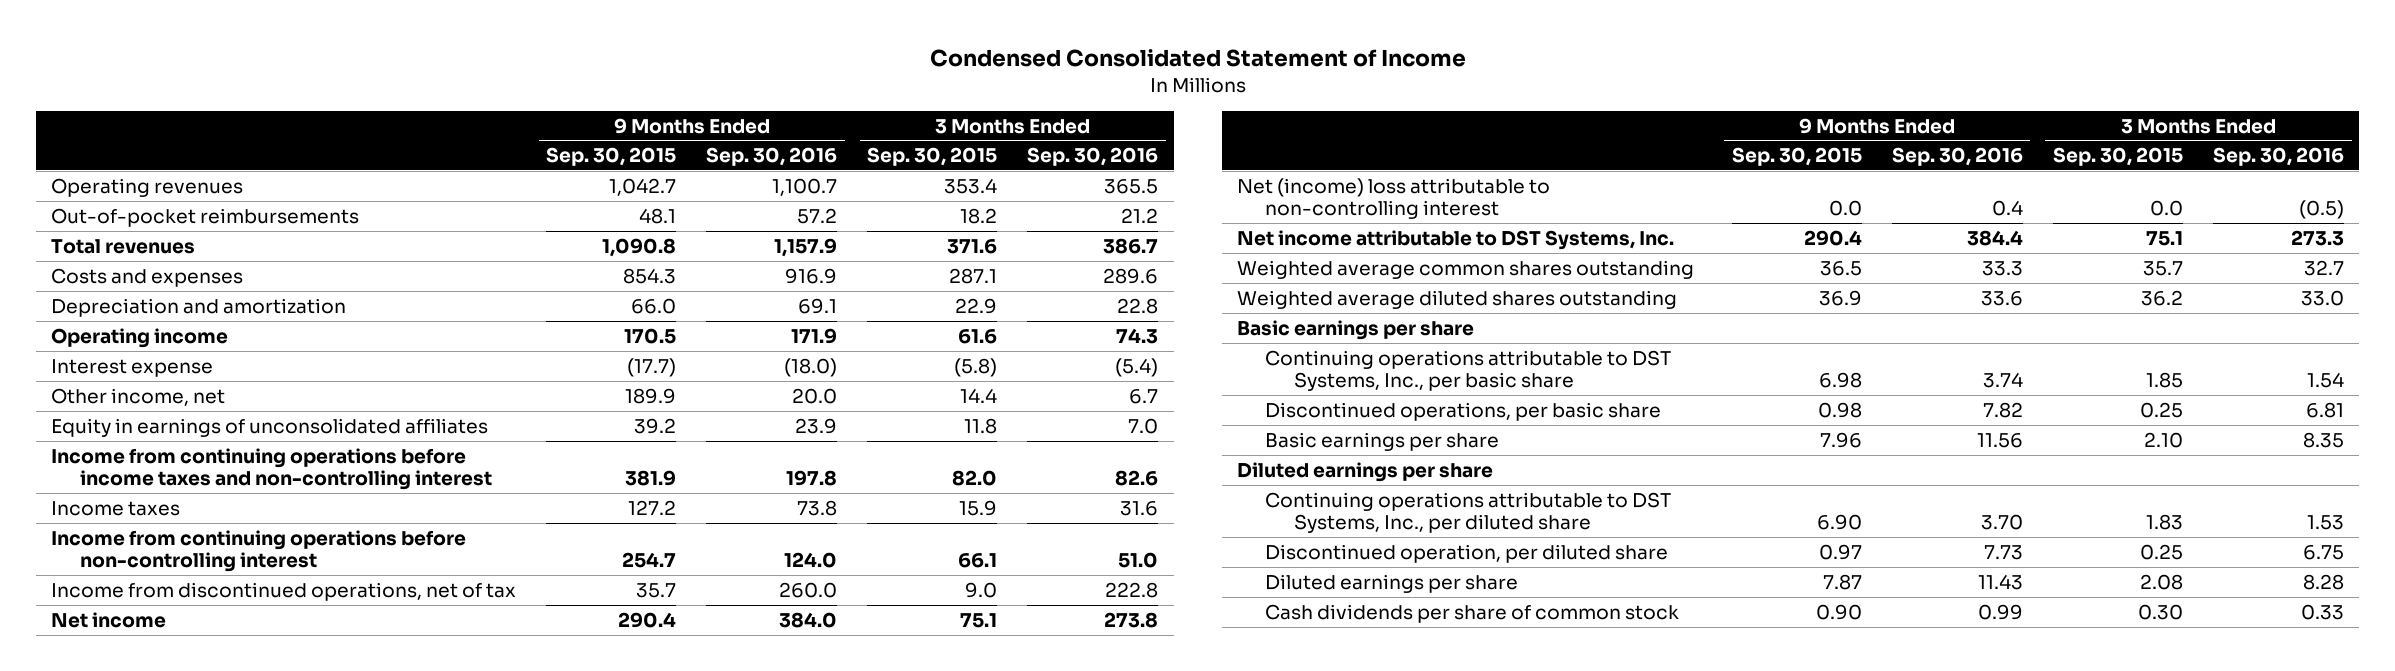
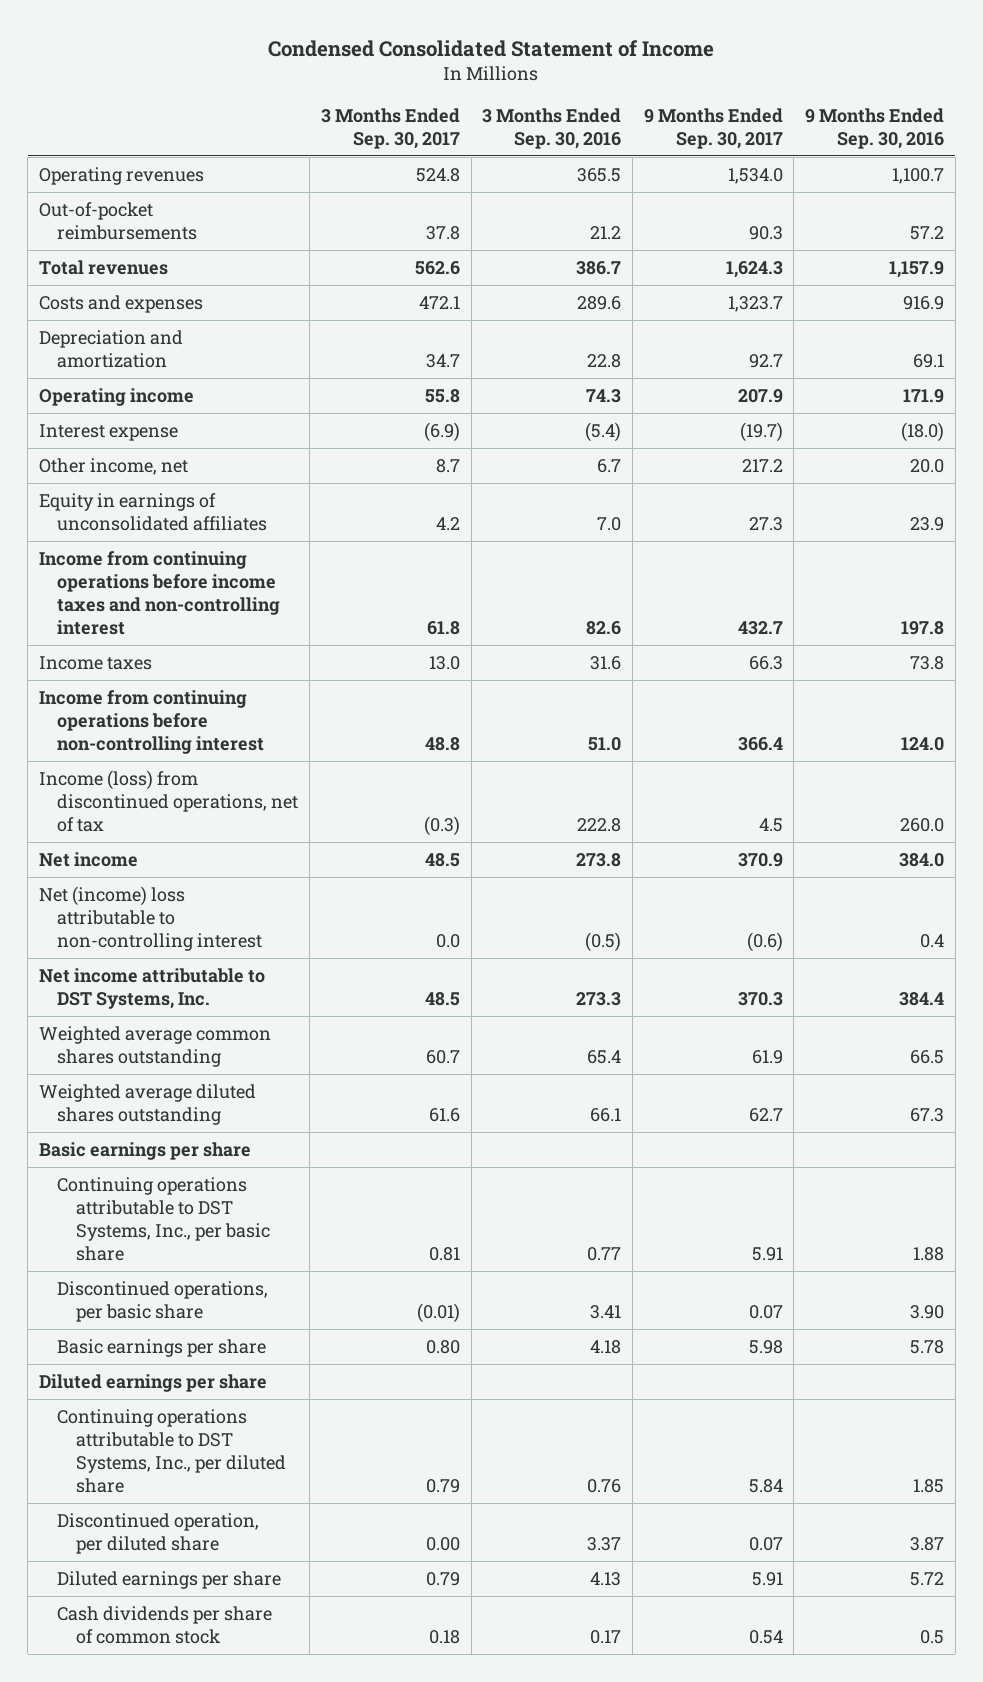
[546,147,677,167] Sep. 30, 2015 -> none
[867,147,998,167] Sep. 30, 2015 -> none
none -> [320,107,460,149] 3 Months Ended Sep. 30, 2017
none -> [643,107,783,149] 9 Months Ended Sep. 30, 2017
[51,581,517,601] Income from discontinued operations, net of tax -> [38,769,299,832] Income (loss) from discontinued operations, net of tax
[1981,260,2023,276] 33.3 -> [910,1049,945,1064] 66.5
[2304,259,2345,276] 32.7 -> [587,1049,622,1064] 65.4
[1980,290,2023,306] 33.6 -> [910,1107,945,1122] 67.3
[2301,289,2345,306] 33.0 -> [590,1107,622,1122] 66.1
[1982,372,2023,389] 3.74 -> [913,1246,945,1261] 1.88
[2307,372,2345,389] 1.54 -> [587,1246,622,1261] 0.77
[1982,401,2023,418] 7.82 -> [910,1304,945,1319] 3.90
[2306,401,2345,418] 6.81 -> [590,1304,622,1319] 3.41
[1976,432,2023,448] 11.56 -> [910,1339,945,1354] 5.78
[2303,431,2345,448] 8.35 -> [590,1339,622,1354] 4.18
[1980,514,2023,531] 3.70 -> [913,1478,945,1493] 1.85
[2307,515,2345,531] 1.53 -> [587,1478,622,1493] 0.76
[1983,544,2023,560] 7.73 -> [910,1536,945,1551] 3.87
[2303,544,2345,560] 6.75 -> [587,1536,622,1551] 3.37
[1977,573,2023,590] 11.43 -> [910,1571,945,1586] 5.72
[2303,573,2345,590] 8.28 -> [590,1571,622,1586] 4.13
[1977,603,2023,620] 0.99 -> [920,1629,945,1644] 0.5
[2301,603,2345,620] 0.33 -> [590,1629,622,1644] 0.17

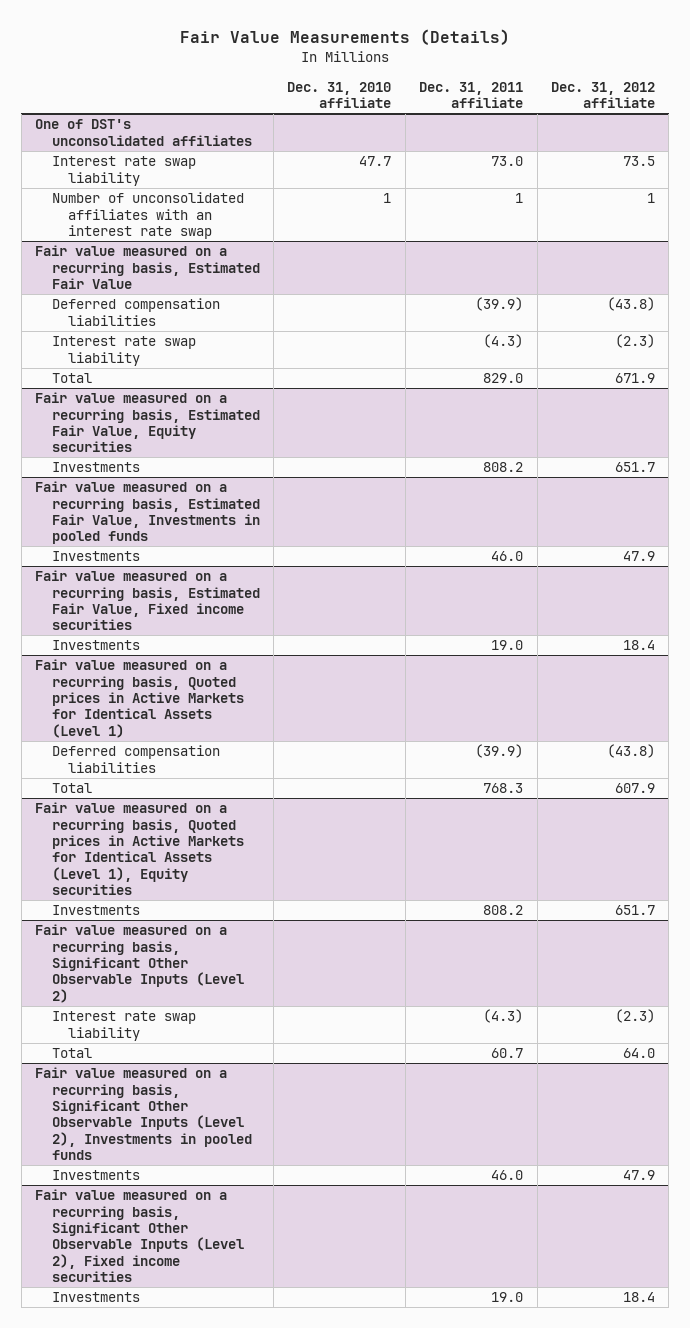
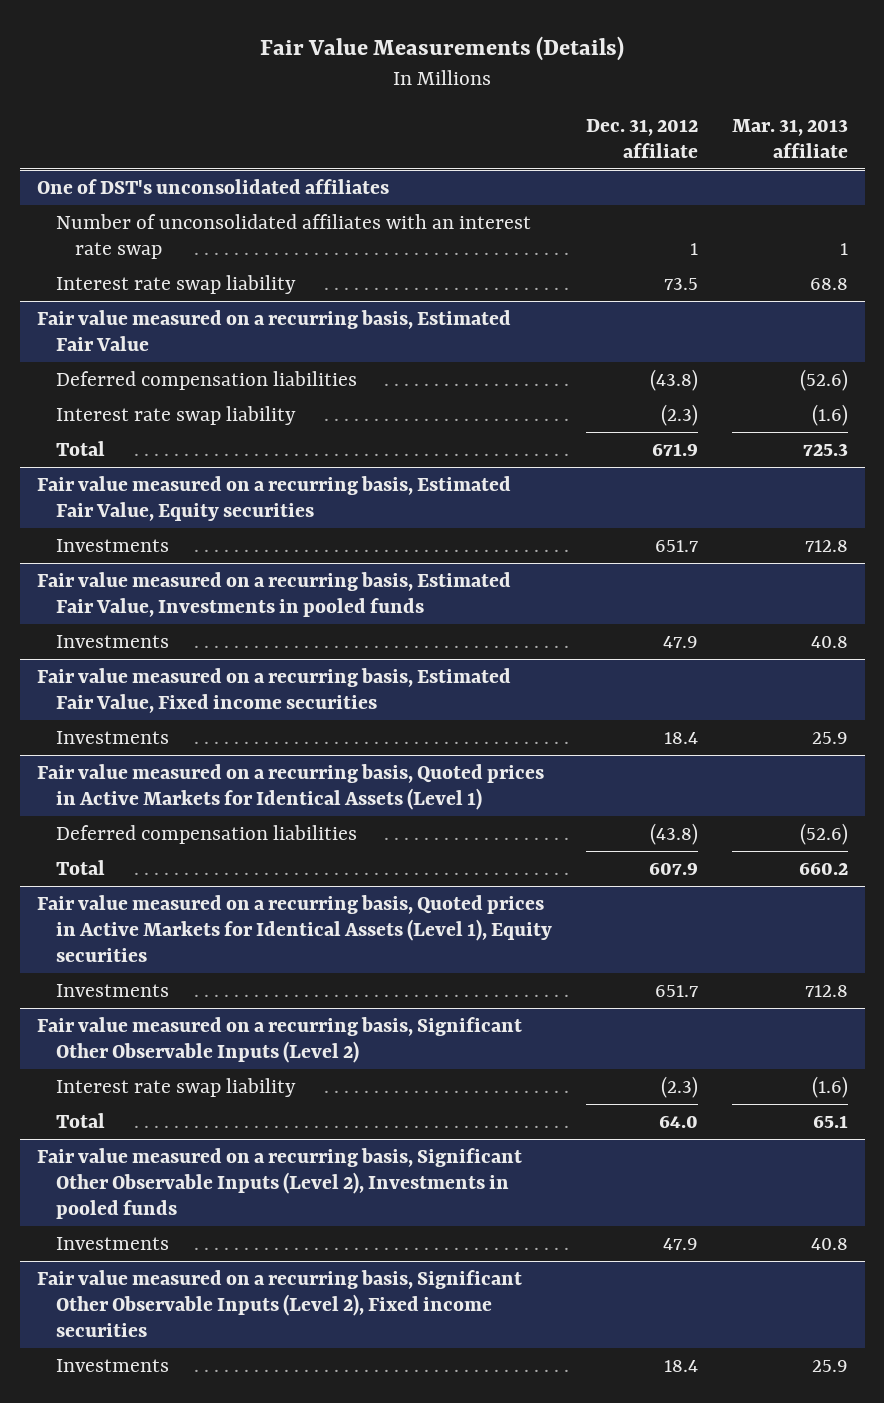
[287,81,392,109] Dec. 31, 2010 affiliate -> none
[419,81,524,109] Dec. 31, 2011 affiliate -> none
none -> [731,118,848,159] Mar. 31, 2013 affiliate
[51,156,196,186] Interest rate swap liability -> [55,274,296,294] Interest rate swap liability

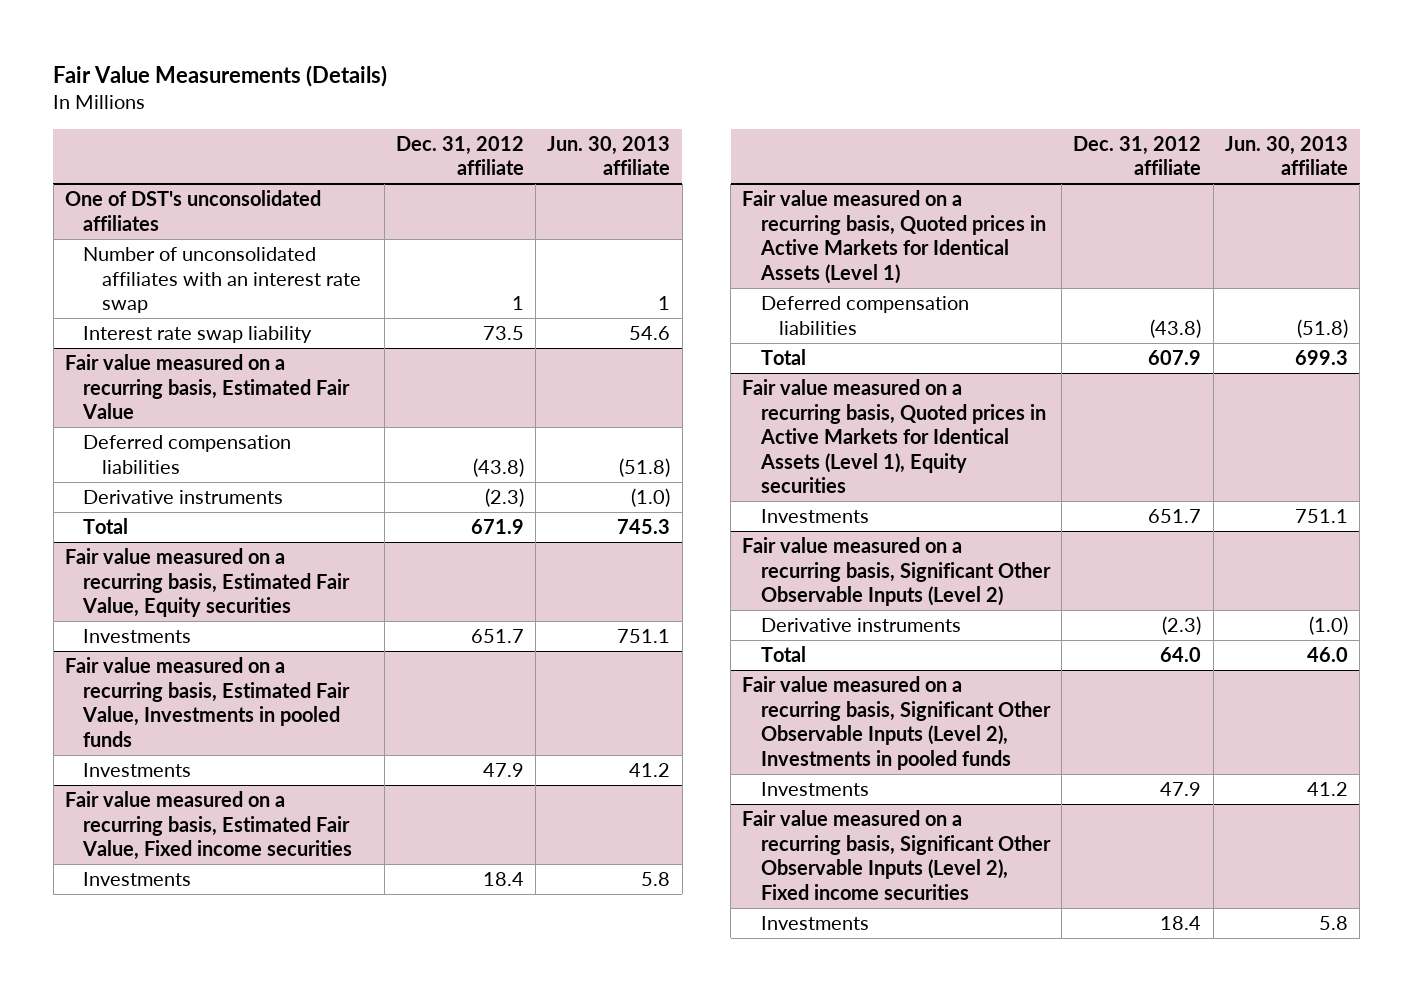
[731,118,848,159] Mar. 31, 2013 affiliate -> none
none -> [547,135,671,176] Jun. 30, 2013 affiliate
[55,405,296,425] Interest rate swap liability -> none
none -> [83,490,284,505] Derivative instruments
[55,1077,296,1097] Interest rate swap liability -> none
none -> [760,618,961,633] Derivative instruments

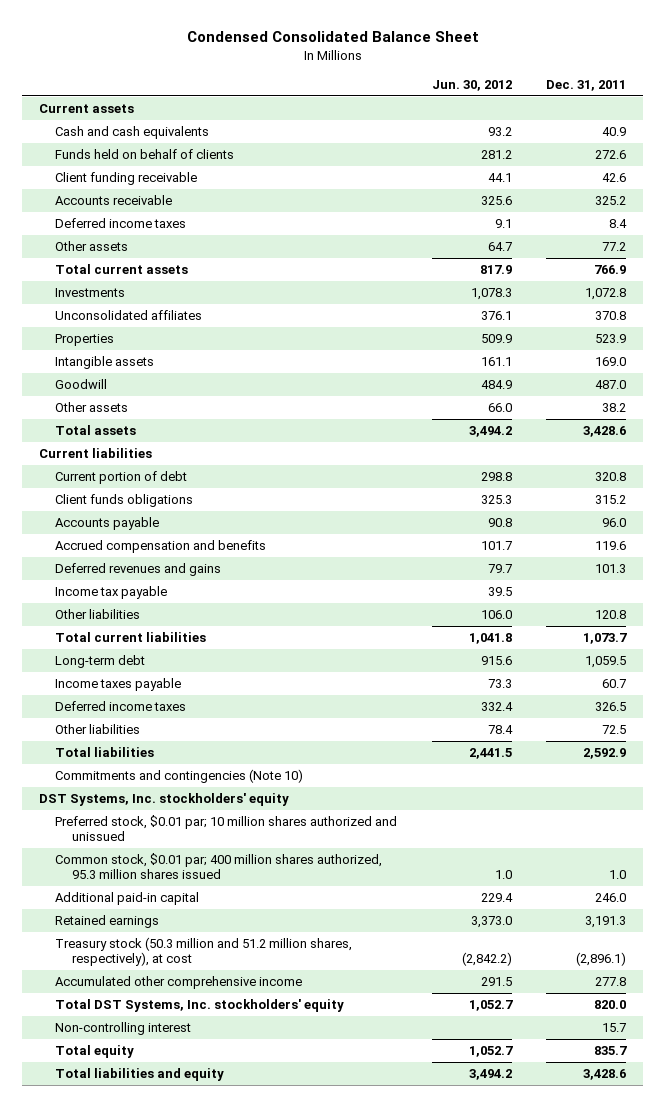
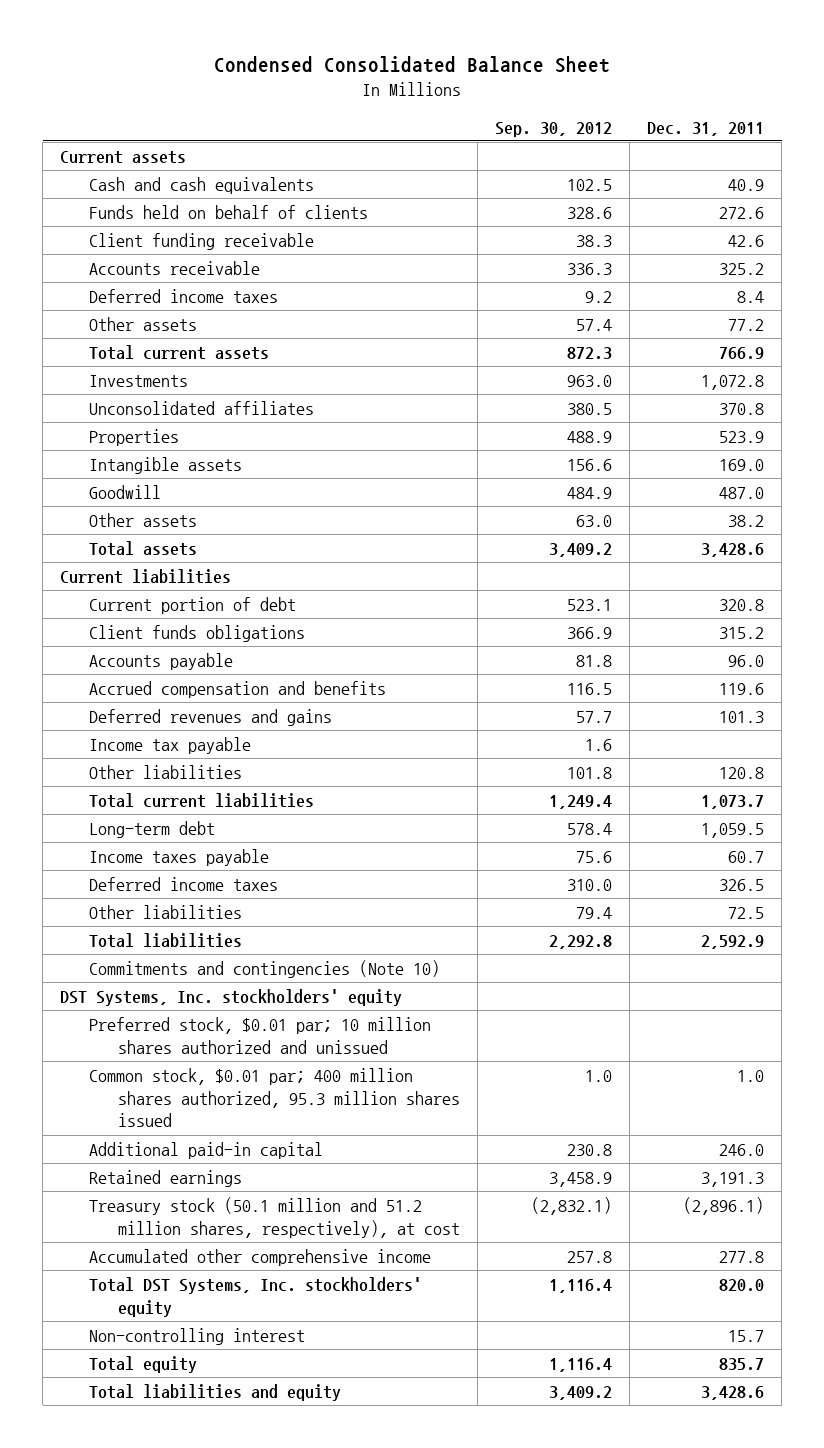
[431,79,512,91] Jun. 30, 2012 -> none
none -> [494,121,612,137] Sep. 30, 2012
[55,936,353,967] Treasury stock (50.3 million and 51.2 million shares, respectively), at cost -> [88,1196,460,1238] Treasury stock (50.1 million and 51.2 million shares, respectively), at cost

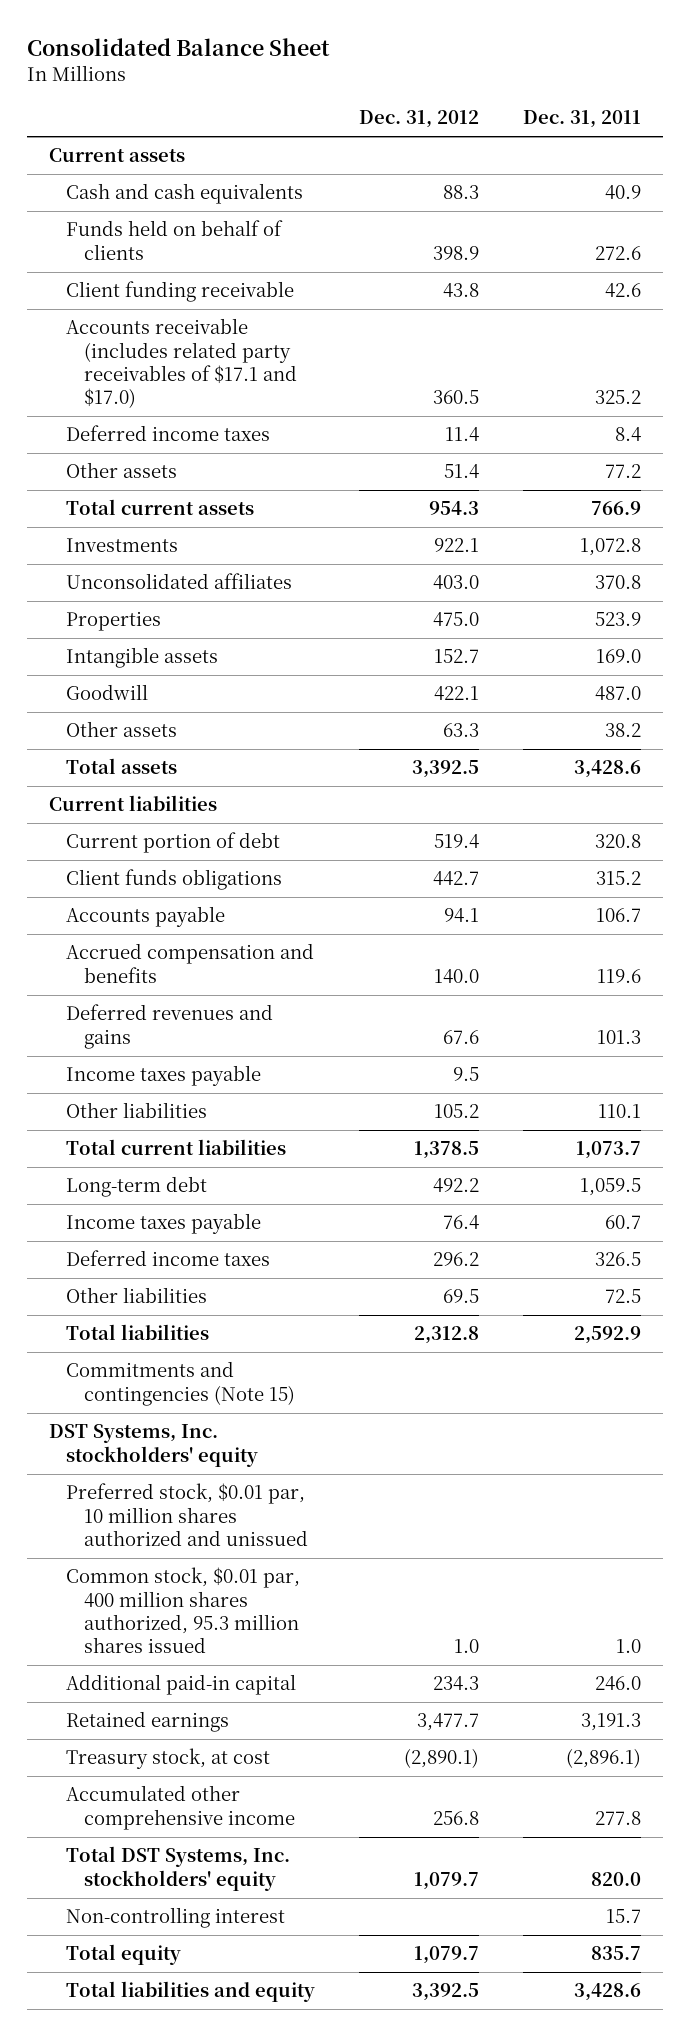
[214,55,611,73] Condensed Consolidated Balance Sheet -> [26,37,330,56] Consolidated Balance Sheet
[494,121,612,137] Sep. 30, 2012 -> none
none -> [359,110,480,129] Dec. 31, 2012
[88,260,260,275] Accounts receivable -> [66,318,297,408] Accounts receivable (includes related party receivables of $17.1 and $17.0)
[728,654,765,667] 96.0 -> [596,908,642,923] 106.7
[88,736,251,754] Income tax payable -> [66,1065,262,1087] Income taxes payable
[719,766,765,779] 120.8 -> [598,1104,642,1119] 110.1
[88,959,440,978] Commitments and contingencies (Note 10) -> [66,1361,295,1406] Commitments and contingencies (Note 15)
[88,1016,431,1054] Preferred stock, $0.01 par; 10 million shares authorized and unissued -> [66,1483,308,1546] Preferred stock, $0.01 par, 10 million shares authorized and unissued
[88,1067,460,1128] Common stock, $0.01 par; 400 million shares authorized, 95.3 million shares issued -> [66,1567,301,1653] Common stock, $0.01 par, 400 million shares authorized, 95.3 million shares issued
[88,1196,460,1238] Treasury stock (50.1 million and 51.2 million shares, respectively), at cost -> [66,1748,271,1770] Treasury stock, at cost

